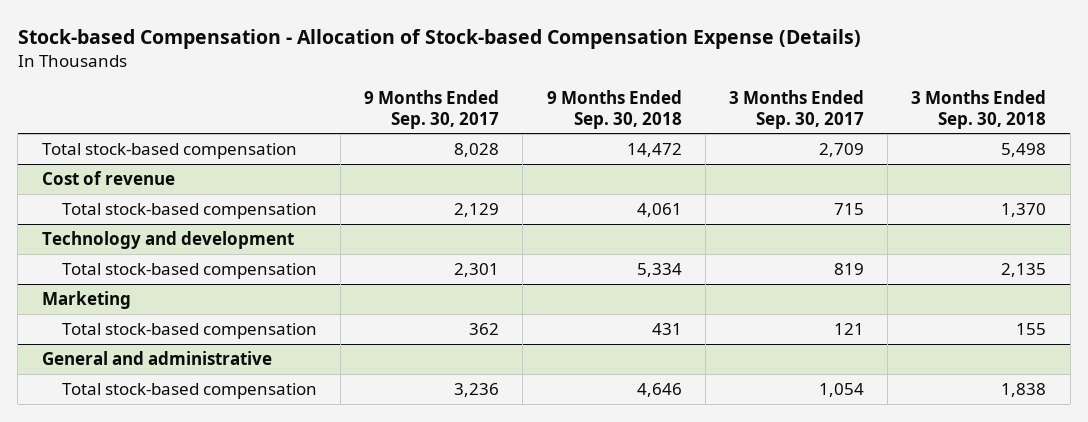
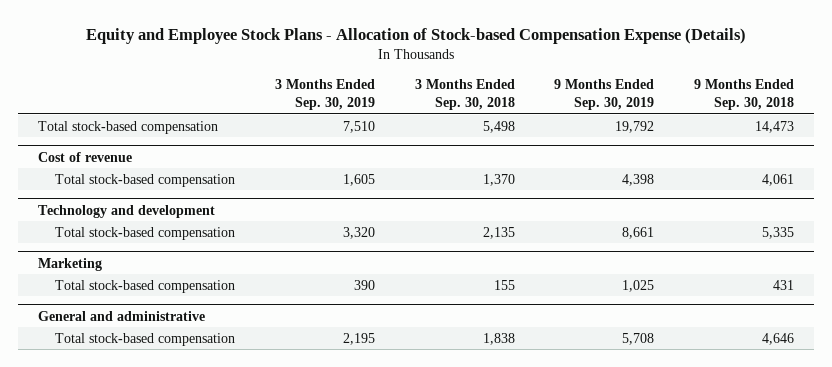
[17,29,861,50] Stock-based Compensation - Allocation of Stock-based Compensation Expense (Details) -> [85,28,746,45] Equity and Employee Stock Plans - Allocation of Stock-based Compensation Expense (Details)
[364,90,500,129] 9 Months Ended Sep. 30, 2017 -> none
[728,90,864,129] 3 Months Ended Sep. 30, 2017 -> none
none -> [274,79,375,110] 3 Months Ended Sep. 30, 2019
none -> [554,79,655,110] 9 Months Ended Sep. 30, 2019
[626,142,682,157] 14,472 -> [754,120,794,133] 14,473
[636,262,682,277] 5,334 -> [761,226,794,239] 5,335

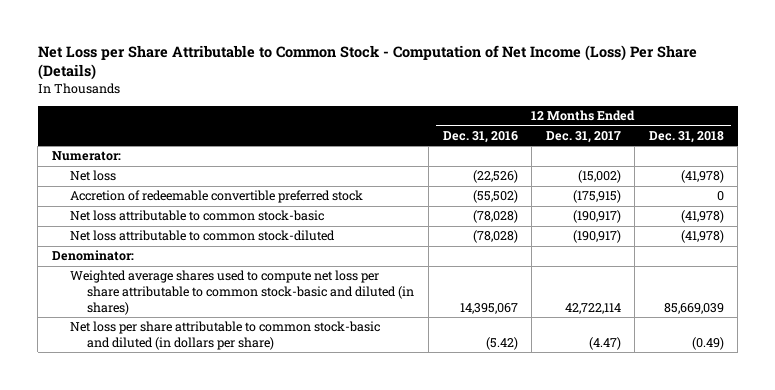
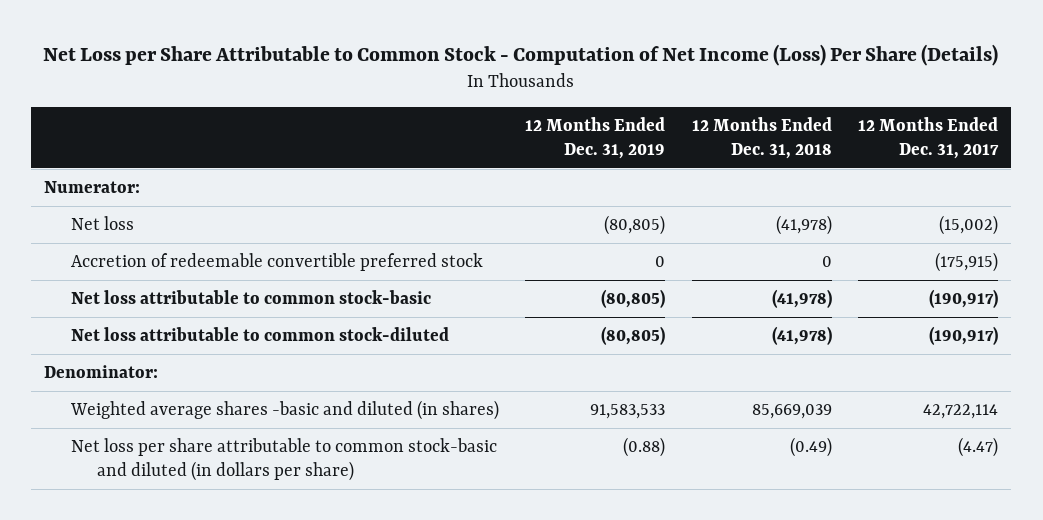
[442,131,518,144] Dec. 31, 2016 -> none
none -> [525,116,666,159] 12 Months Ended Dec. 31, 2019
[69,270,415,315] Weighted average shares used to compute net loss per share attributable to common stock-basic and diluted (in shares) -> [69,400,499,421] Weighted average shares -basic and diluted (in shares)

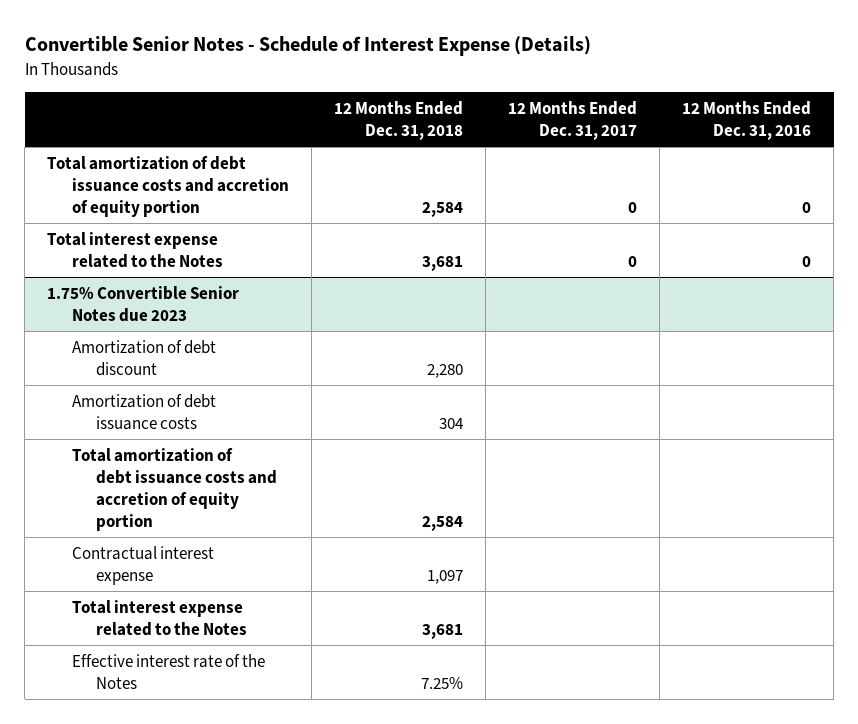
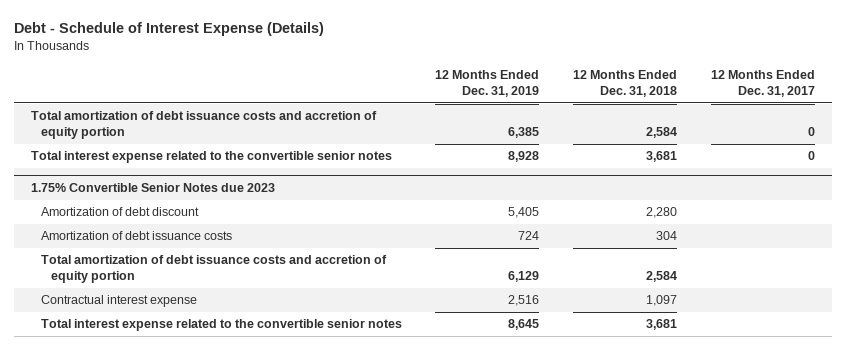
[24,36,591,57] Convertible Senior Notes - Schedule of Interest Expense (Details) -> [13,22,324,37] Debt - Schedule of Interest Expense (Details)
[682,100,812,140] 12 Months Ended Dec. 31, 2016 -> none
none -> [435,70,540,98] 12 Months Ended Dec. 31, 2019
[47,231,223,268] Total interest expense related to the Notes -> [30,151,392,164] Total interest expense related to the convertible senior notes
[71,653,265,689] Effective interest rate of the Notes -> none
[71,599,248,636] Total interest expense related to the Notes -> [40,319,402,332] Total interest expense related to the convertible senior notes

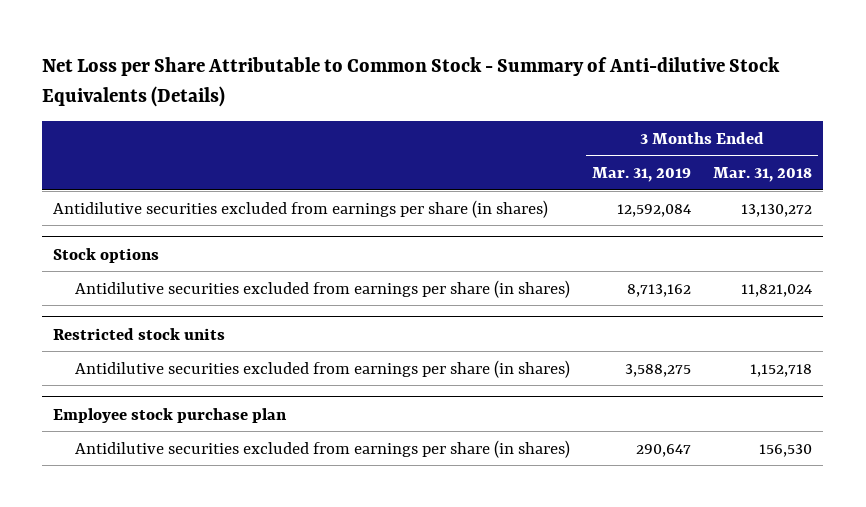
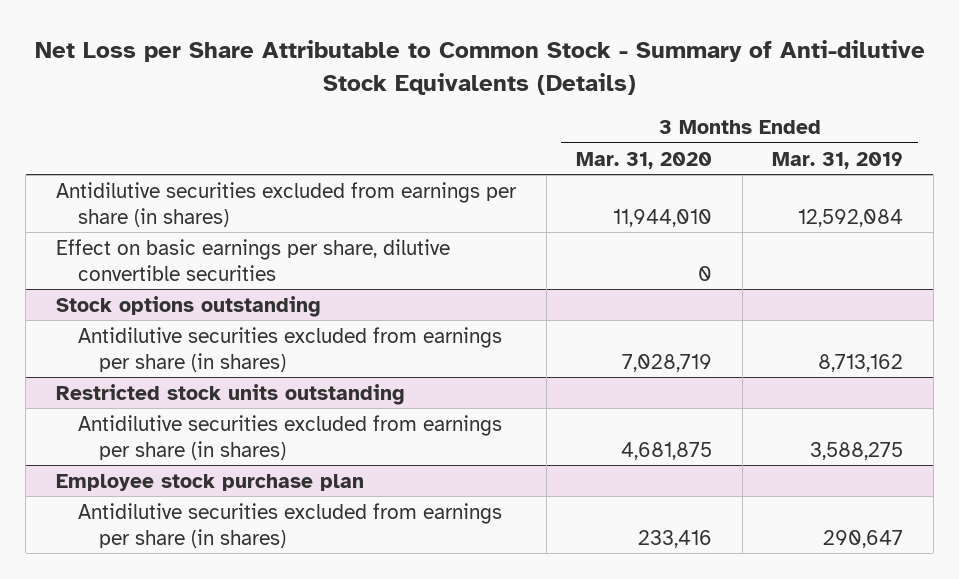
[713,166,813,182] Mar. 31, 2018 -> none
none -> [576,151,713,169] Mar. 31, 2020
none -> [56,238,451,281] Effect on basic earnings per share, dilutive convertible securities
[53,247,160,263] Stock options -> [56,295,322,317] Stock options outstanding
[53,327,226,340] Restricted stock units -> [56,383,406,405] Restricted stock units outstanding

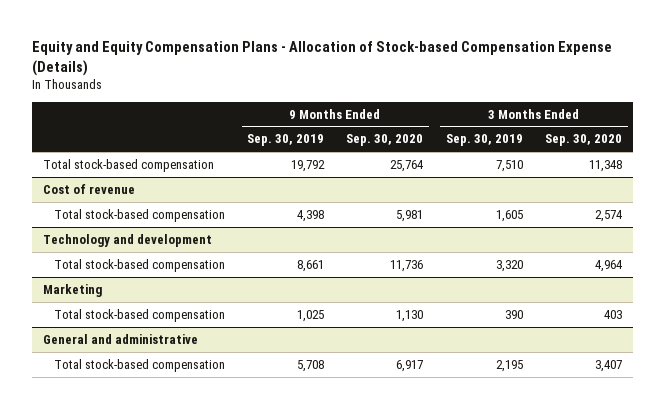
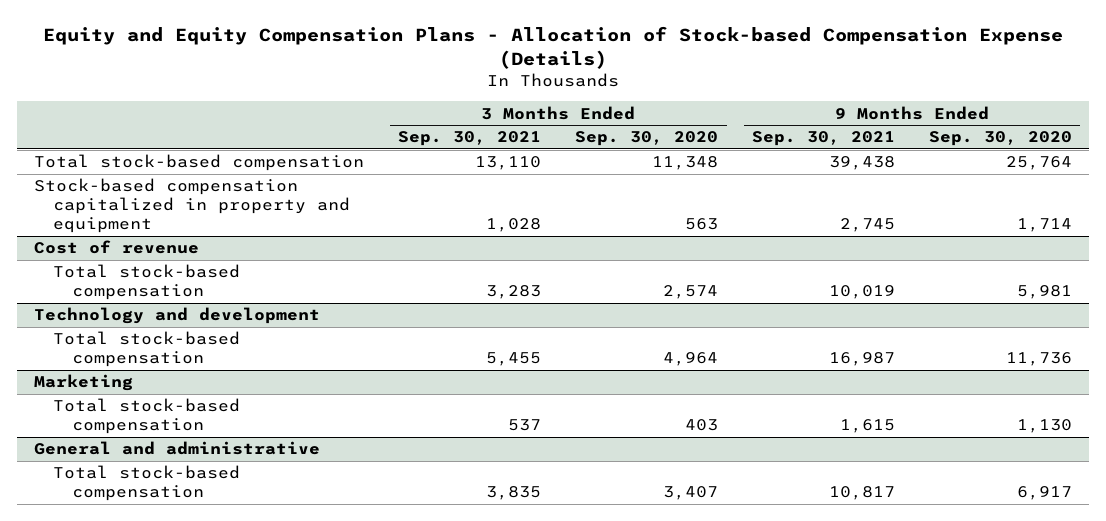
[247,134,325,147] Sep. 30, 2019 -> none
[445,134,523,147] Sep. 30, 2019 -> none
none -> [398,131,542,147] Sep. 30, 2021
none -> [752,131,896,147] Sep. 30, 2021
none -> [34,178,351,234] Stock-based compensation capitalized in property and equipment

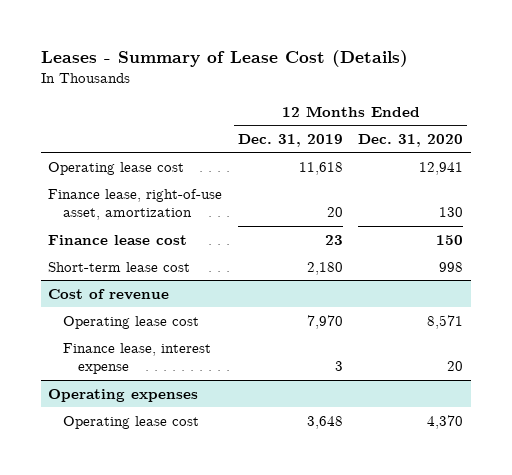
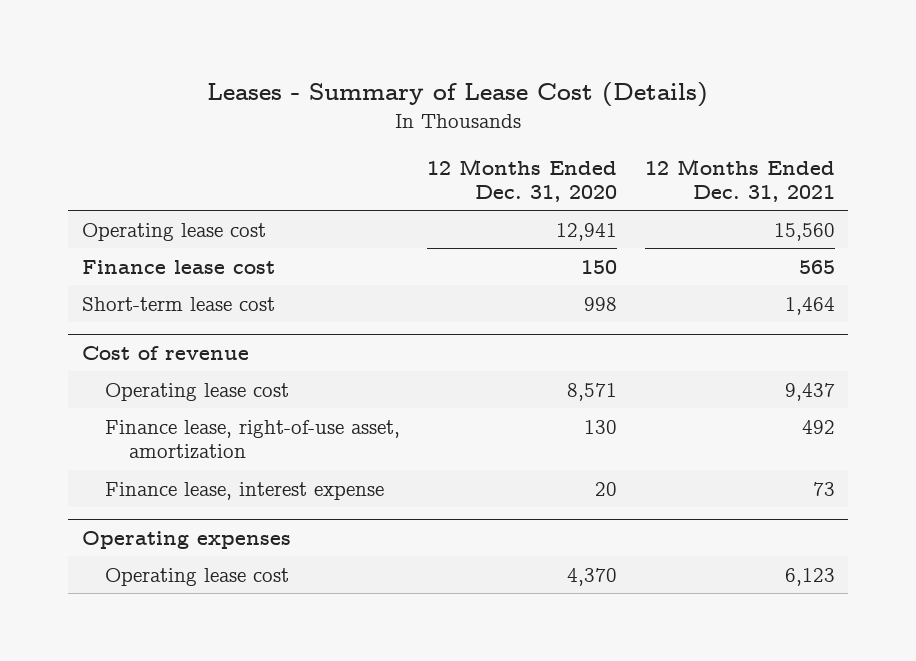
[237,133,343,147] Dec. 31, 2019 -> none
none -> [644,158,835,202] 12 Months Ended Dec. 31, 2021
[48,188,223,221] Finance lease, right-of-use asset, amortization -> none
none -> [105,419,401,460] Finance lease, right-of-use asset, amortization

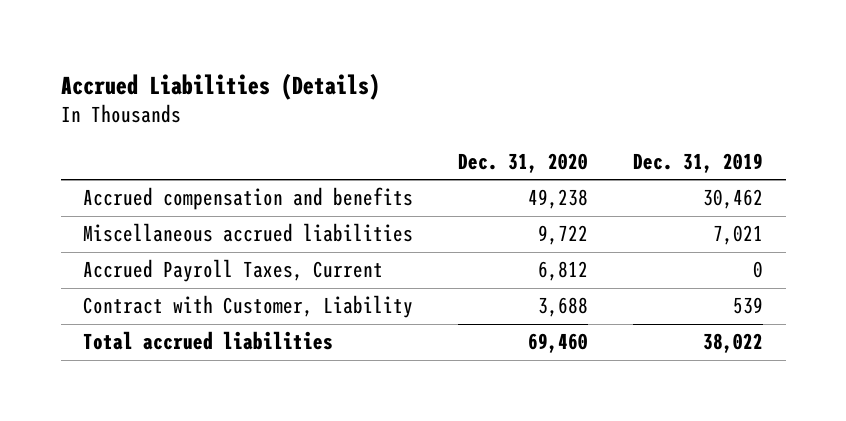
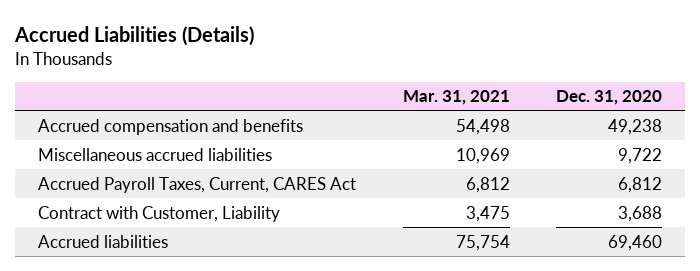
[633,152,764,173] Dec. 31, 2019 -> none
none -> [402,90,510,106] Mar. 31, 2021
[83,259,384,283] Accrued Payroll Taxes, Current -> [38,176,357,193] Accrued Payroll Taxes, Current, CARES Act
[83,331,334,351] Total accrued liabilities -> [38,234,169,248] Accrued liabilities

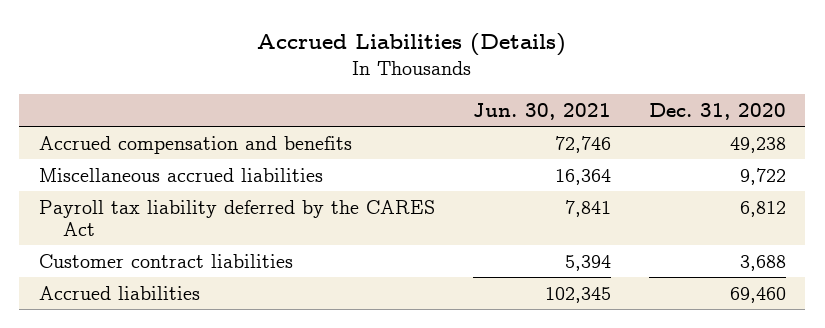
[402,90,510,106] Mar. 31, 2021 -> none
none -> [472,103,611,121] Jun. 30, 2021
[38,176,357,193] Accrued Payroll Taxes, Current, CARES Act -> [38,199,435,237] Payroll tax liability deferred by the CARES Act
[38,205,281,222] Contract with Customer, Liability -> [38,253,293,268] Customer contract liabilities

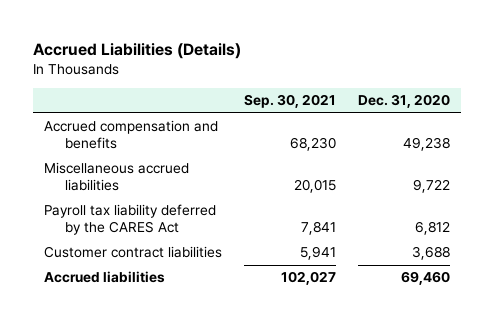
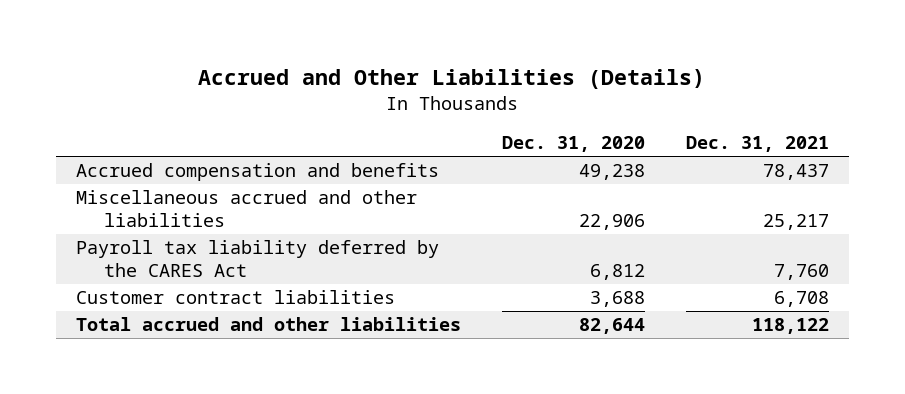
[33,42,242,59] Accrued Liabilities (Details) -> [198,68,706,89] Accrued and Other Liabilities (Details)
[244,94,337,109] Sep. 30, 2021 -> none
none -> [685,136,829,153] Dec. 31, 2021
[44,162,190,192] Miscellaneous accrued liabilities -> [76,190,418,227] Miscellaneous accrued and other liabilities
[413,179,451,194] 9,722 -> [578,213,645,230] 22,906
[44,271,166,284] Accrued liabilities -> none
none -> [76,317,462,332] Total accrued and other liabilities

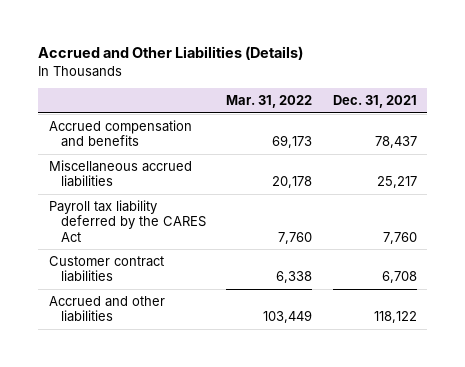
[501,136,645,153] Dec. 31, 2020 -> none
none -> [226,95,313,109] Mar. 31, 2022
[76,190,418,227] Miscellaneous accrued and other liabilities -> [48,159,192,188] Miscellaneous accrued liabilities
[76,317,462,332] Total accrued and other liabilities -> [48,295,165,323] Accrued and other liabilities

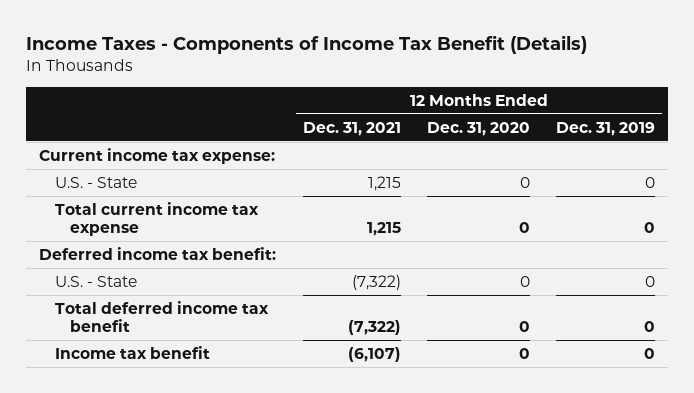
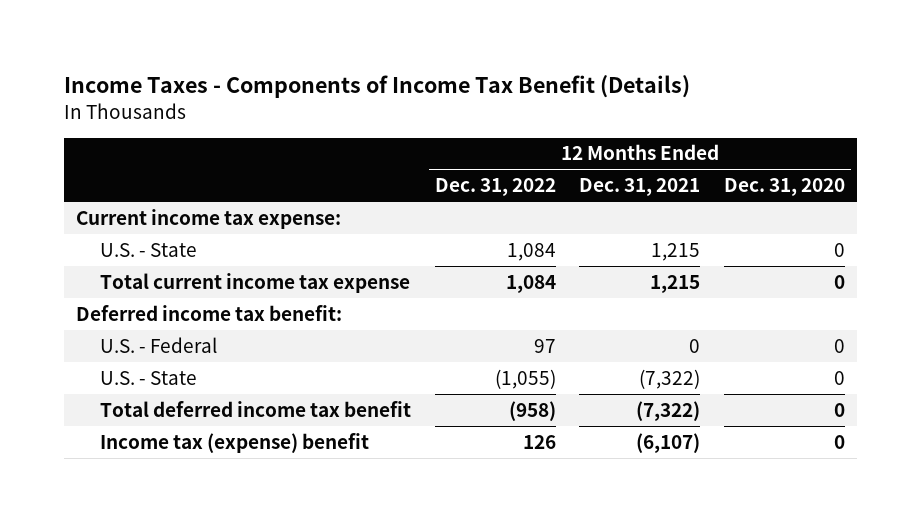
[556,121,656,136] Dec. 31, 2019 -> none
none -> [434,178,556,197] Dec. 31, 2022
none -> [99,336,217,353] U.S. - Federal
[54,345,210,359] Income tax benefit -> [99,432,369,453] Income tax (expense) benefit

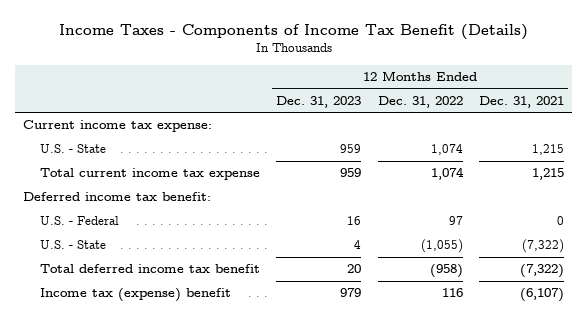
[723,178,845,197] Dec. 31, 2020 -> none
none -> [276,95,362,108] Dec. 31, 2023
[506,242,556,261] 1,084 -> [430,144,463,156] 1,074
[505,274,556,293] 1,084 -> [430,167,464,181] 1,074
[522,434,556,449] 126 -> [441,288,463,298] 116

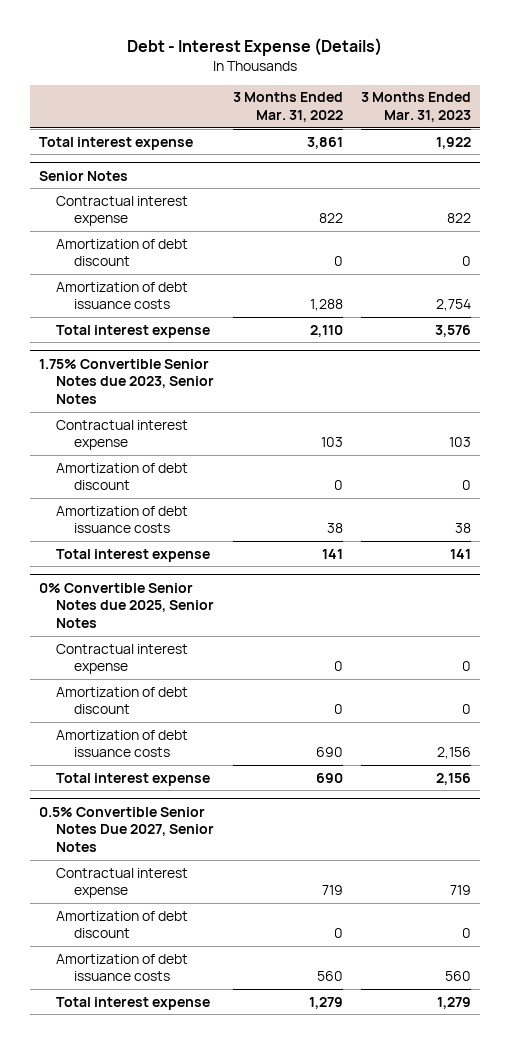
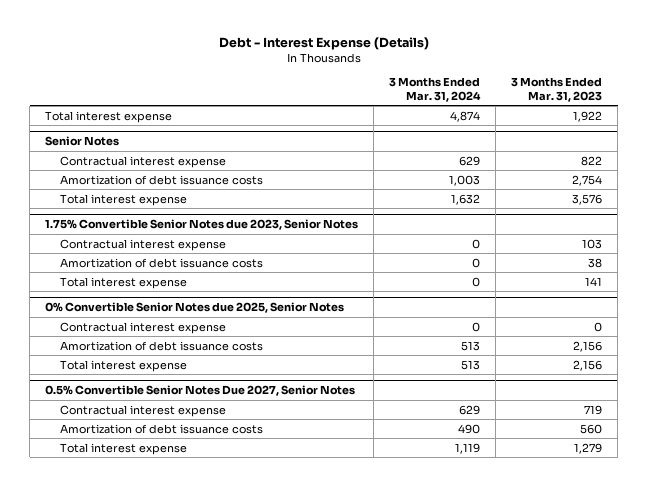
[232,92,343,123] 3 Months Ended Mar. 31, 2022 -> none
none -> [389,77,482,102] 3 Months Ended Mar. 31, 2024
[56,238,189,267] Amortization of debt discount -> none
[56,462,189,491] Amortization of debt discount -> none
[56,686,189,715] Amortization of debt discount -> none
[56,910,189,939] Amortization of debt discount -> none

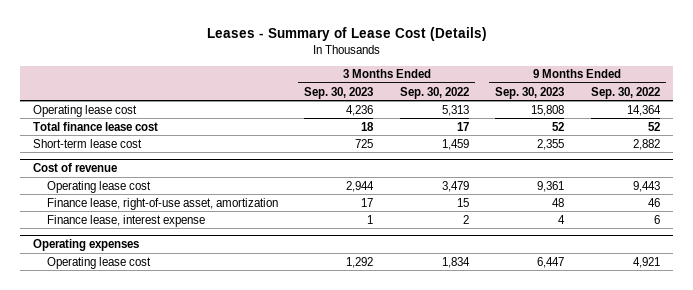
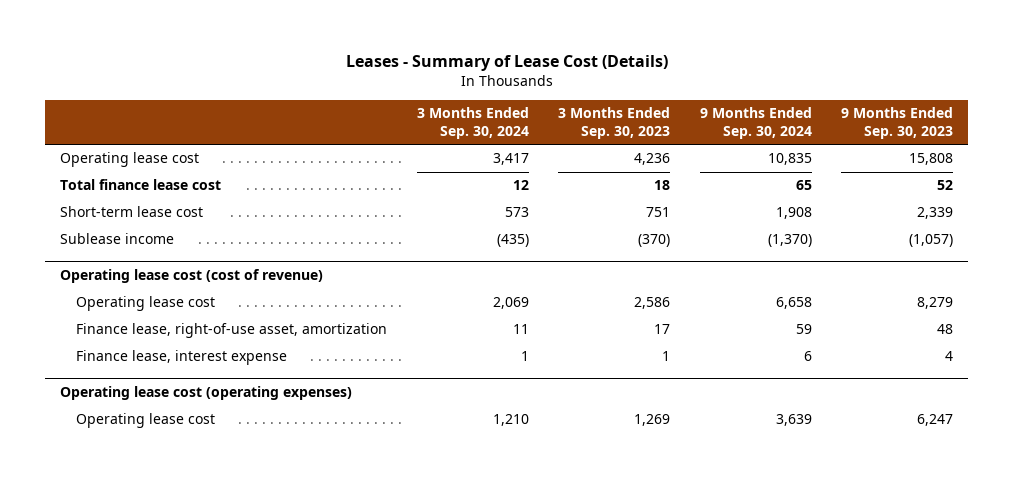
[399,86,469,99] Sep. 30, 2022 -> none
[590,86,660,99] Sep. 30, 2022 -> none
none -> [416,107,529,139] 3 Months Ended Sep. 30, 2024
none -> [699,107,812,139] 9 Months Ended Sep. 30, 2024
[355,138,374,148] 725 -> [646,207,671,218] 751
[537,138,565,150] 2,355 -> [917,207,954,220] 2,339
none -> [60,233,175,245] Sublease income
[33,162,118,172] Cost of revenue -> [60,269,324,284] Operating lease cost (cost of revenue)
[346,180,375,192] 2,944 -> [634,297,671,310] 2,586
[537,180,565,192] 9,361 -> [917,297,954,310] 8,279
[33,238,140,251] Operating expenses -> [60,386,353,401] Operating lease cost (operating expenses)
[346,256,374,268] 1,292 -> [634,414,671,427] 1,269
[537,256,565,268] 6,447 -> [917,414,954,427] 6,247

